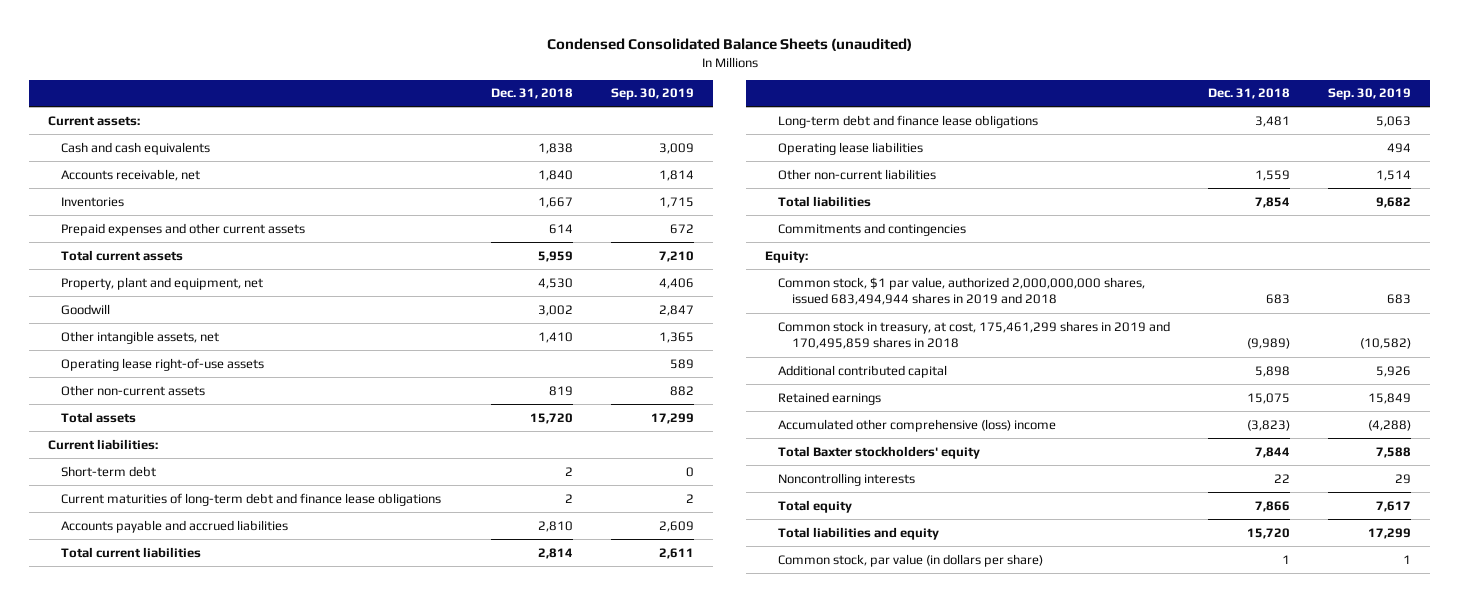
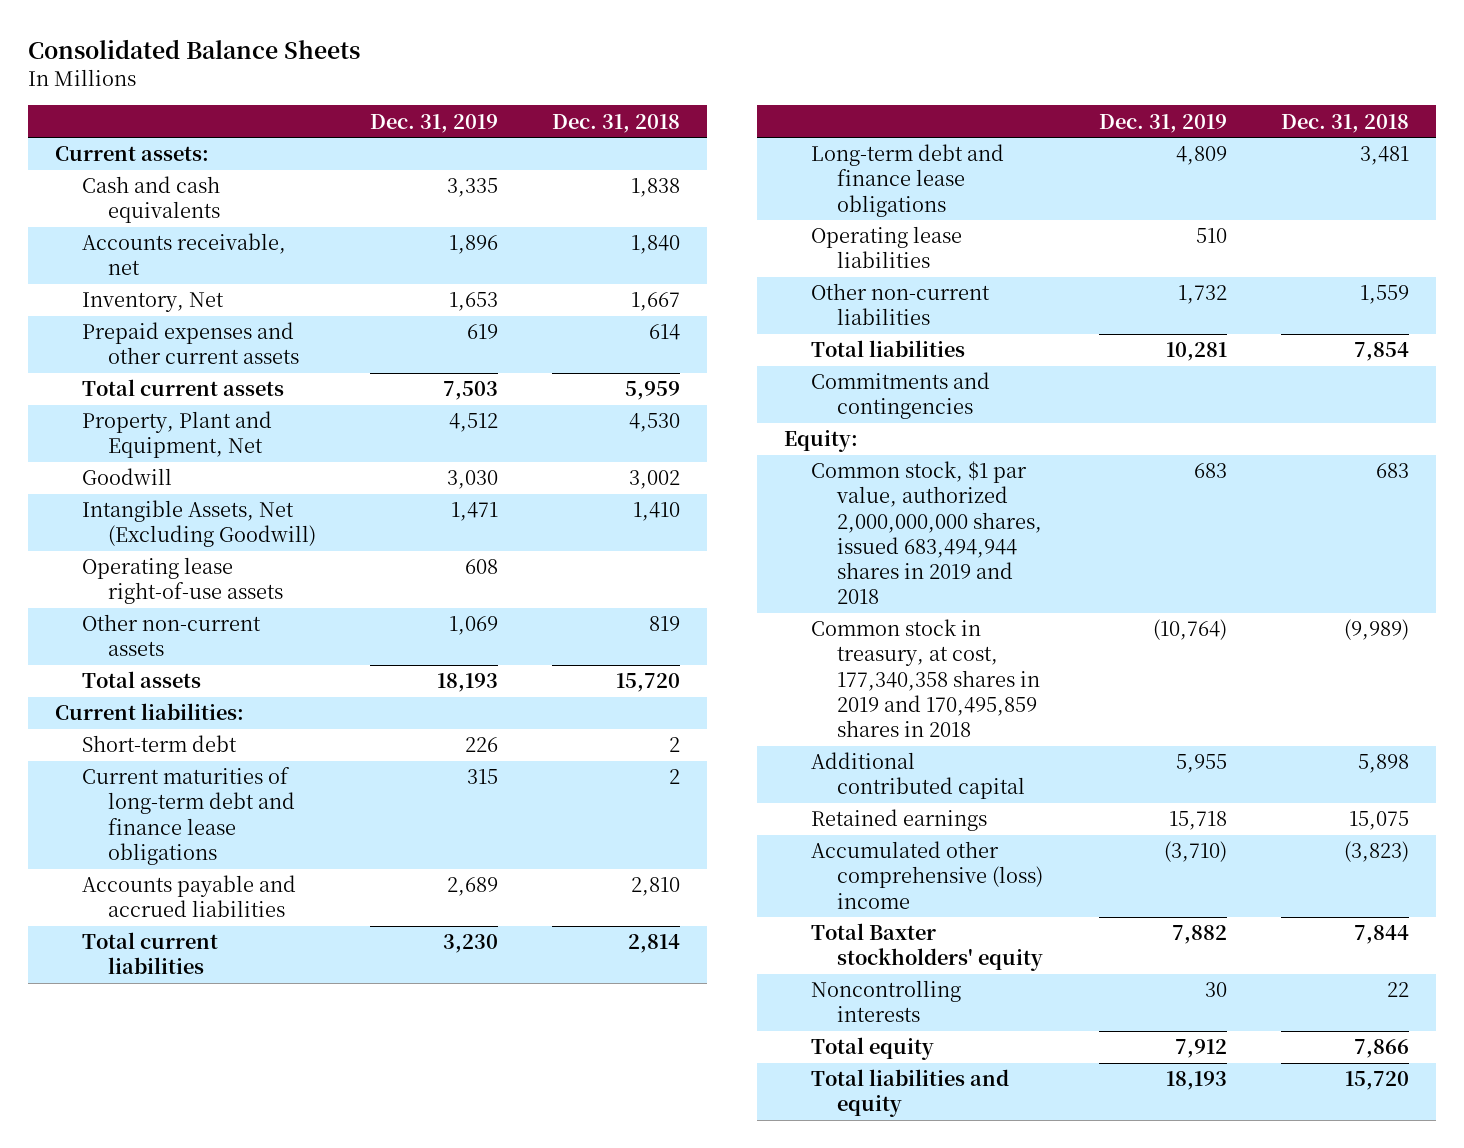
[546,38,912,52] Condensed Consolidated Balance Sheets (unaudited) -> [28,38,361,59] Consolidated Balance Sheets
[611,88,695,101] Sep. 30, 2019 -> none
none -> [370,113,499,133] Dec. 31, 2019
[61,196,125,207] Inventories -> [81,292,224,313] Inventory, Net
[61,276,264,290] Property, plant and equipment, net -> [81,411,272,459] Property, Plant and Equipment, Net
[61,330,220,344] Other intangible assets, net -> [81,500,317,548] Intangible Assets, Net (Excluding Goodwill)
[778,320,1171,350] Common stock in treasury, at cost, 175,461,299 shares in 2019 and 170,495,859 shares in 2018 -> [810,619,1041,738] Common stock in treasury, at cost, 177,340,358 shares in 2019 and 170,495,859 shares in 2018
[778,553,1044,567] Common stock, par value (in dollars per share) -> none

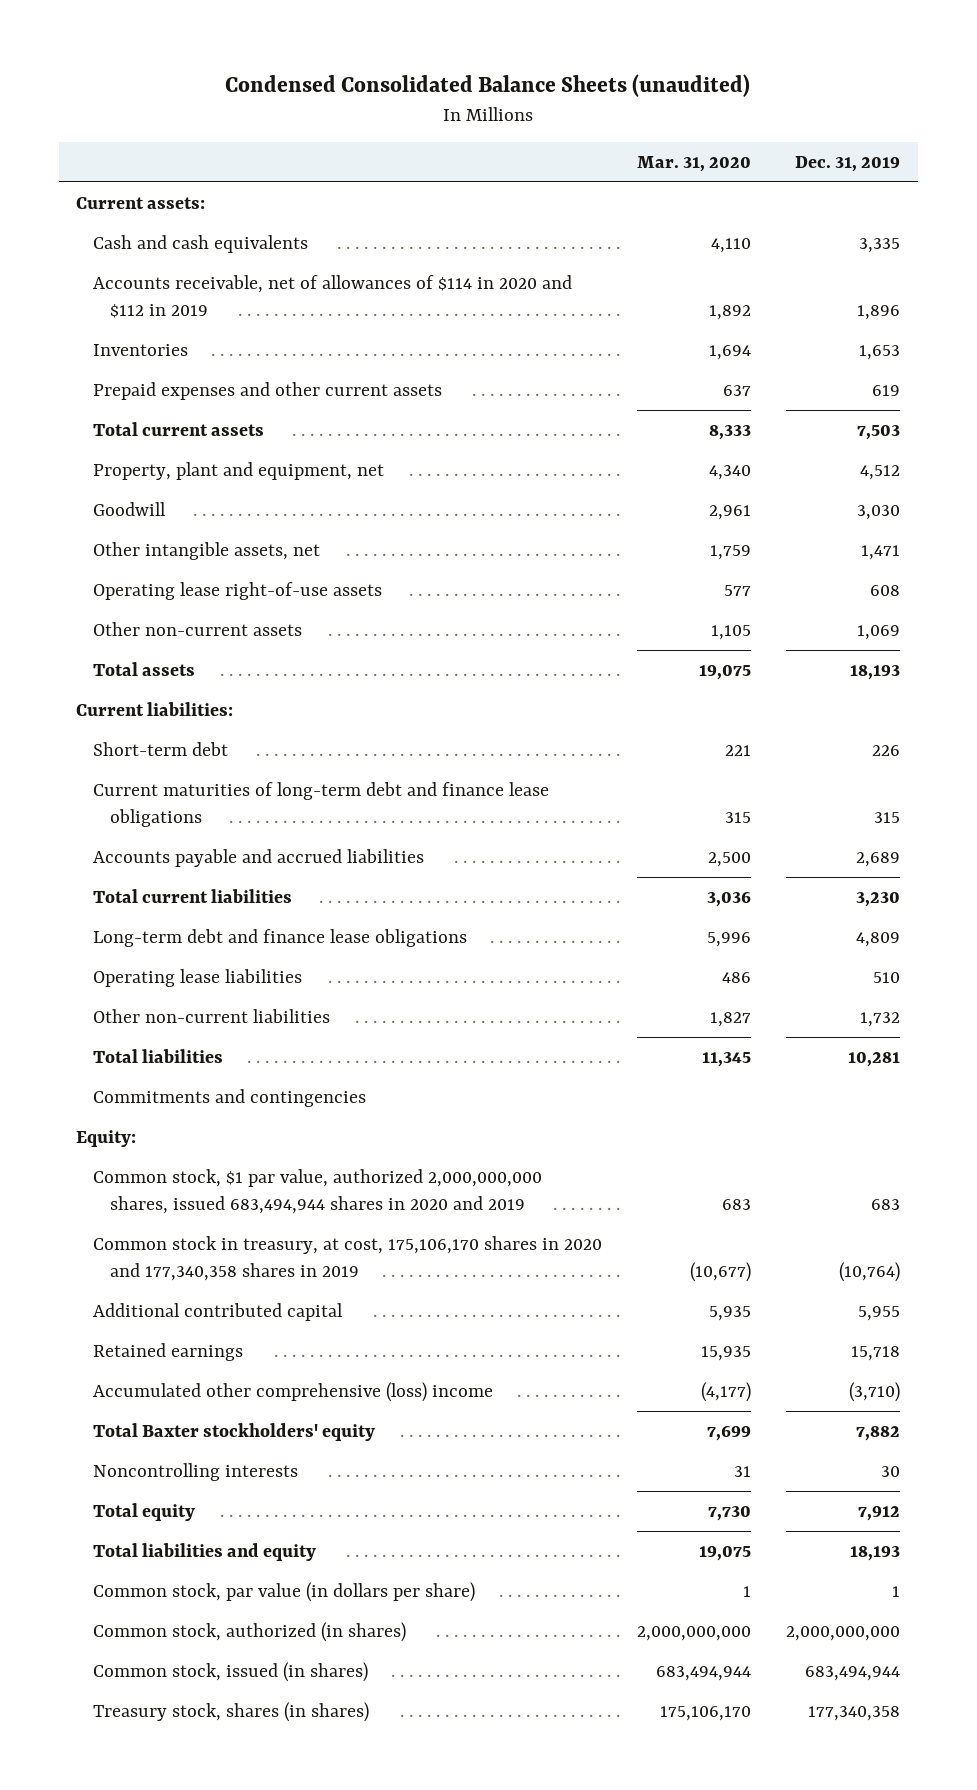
[28,38,361,59] Consolidated Balance Sheets -> [225,74,751,98] Condensed Consolidated Balance Sheets (unaudited)
[552,113,681,133] Dec. 31, 2018 -> none
none -> [637,155,752,172] Mar. 31, 2020
[81,233,286,276] Accounts receivable, net -> [93,274,573,319] Accounts receivable, net of allowances of $114 in 2020 and $112 in 2019
[81,292,224,313] Inventory, Net -> [93,343,189,356] Inventories
[81,411,272,459] Property, Plant and Equipment, Net -> [93,461,385,480] Property, plant and equipment, net
[81,500,317,548] Intangible Assets, Net (Excluding Goodwill) -> [93,541,321,560] Other intangible assets, net
[810,461,1043,605] Common stock, $1 par value, authorized 2,000,000,000 shares, issued 683,494,944 shares in 2019 and 2018 -> [93,1168,543,1215] Common stock, $1 par value, authorized 2,000,000,000 shares, issued 683,494,944 shares in 2020 and 2019
[810,619,1041,738] Common stock in treasury, at cost, 177,340,358 shares in 2019 and 170,495,859 shares in 2018 -> [93,1235,603,1282] Common stock in treasury, at cost, 175,106,170 shares in 2020 and 177,340,358 shares in 2019
none -> [93,1581,476,1602] Common stock, par value (in dollars per share)
none -> [93,1621,407,1642] Common stock, authorized (in shares)
none -> [93,1661,369,1682] Common stock, issued (in shares)
none -> [93,1701,370,1722] Treasury stock, shares (in shares)

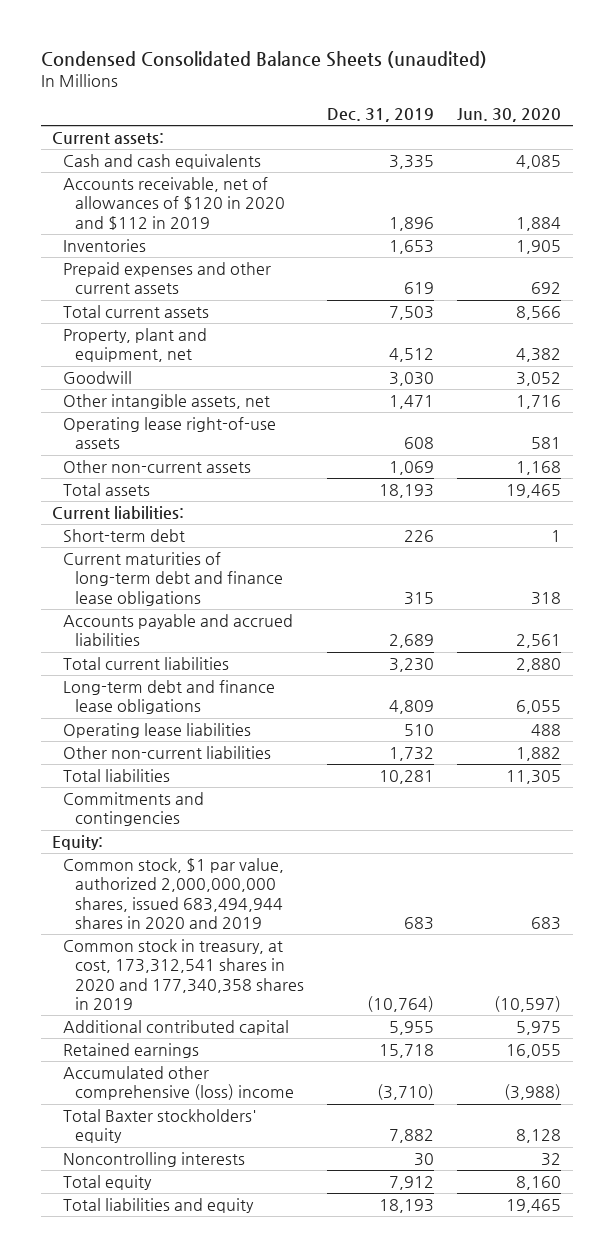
[637,155,752,172] Mar. 31, 2020 -> none
none -> [457,107,562,122] Jun. 30, 2020
[93,274,573,319] Accounts receivable, net of allowances of $114 in 2020 and $112 in 2019 -> [63,177,285,230] Accounts receivable, net of allowances of $120 in 2020 and $112 in 2019
[93,1235,603,1282] Common stock in treasury, at cost, 175,106,170 shares in 2020 and 177,340,358 shares in 2019 -> [63,939,304,1011] Common stock in treasury, at cost, 173,312,541 shares in 2020 and 177,340,358 shares in 2019
[93,1581,476,1602] Common stock, par value (in dollars per share) -> none
[93,1621,407,1642] Common stock, authorized (in shares) -> none
[93,1661,369,1682] Common stock, issued (in shares) -> none
[93,1701,370,1722] Treasury stock, shares (in shares) -> none

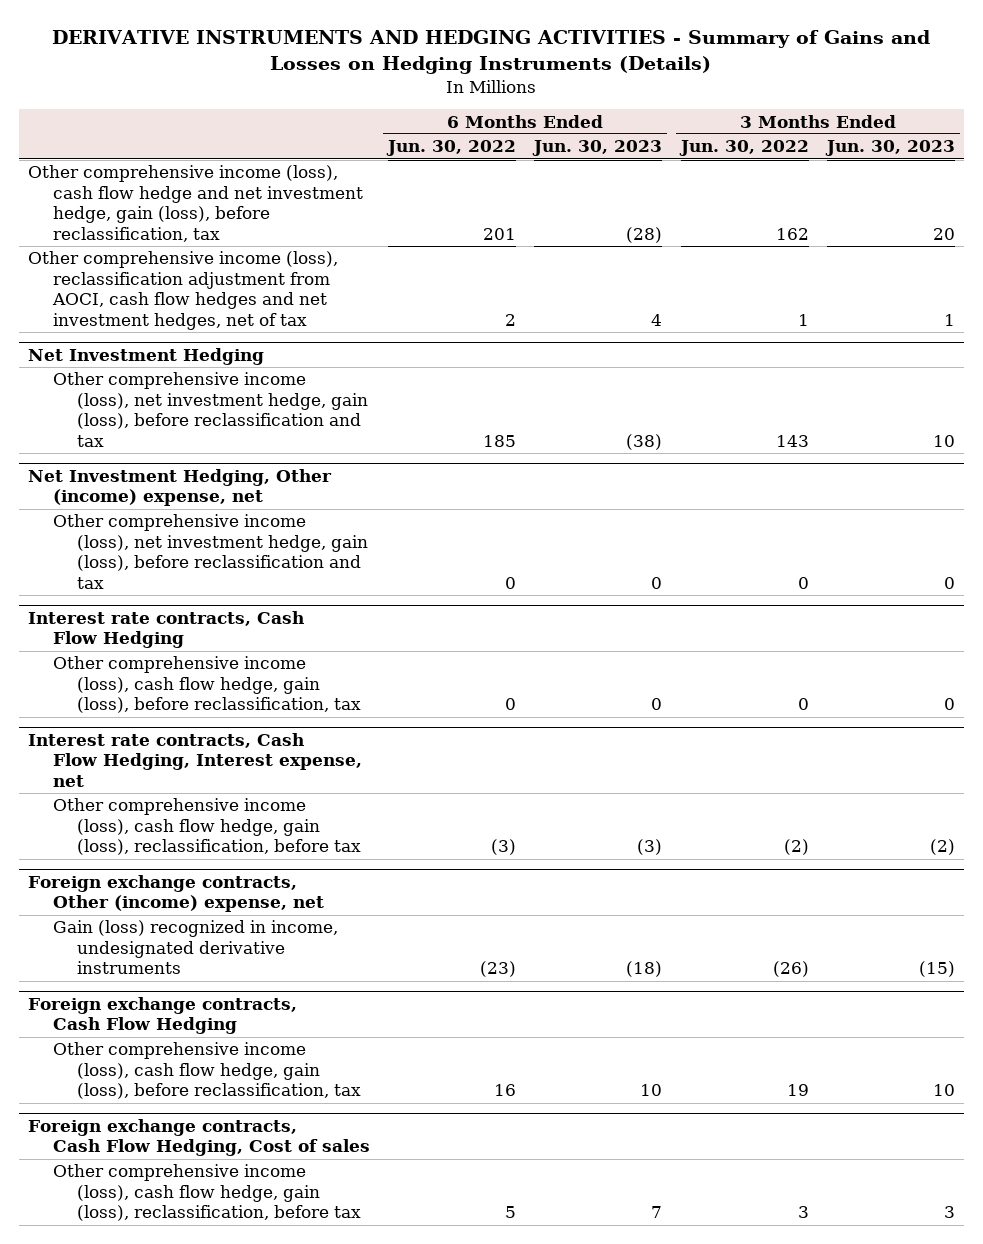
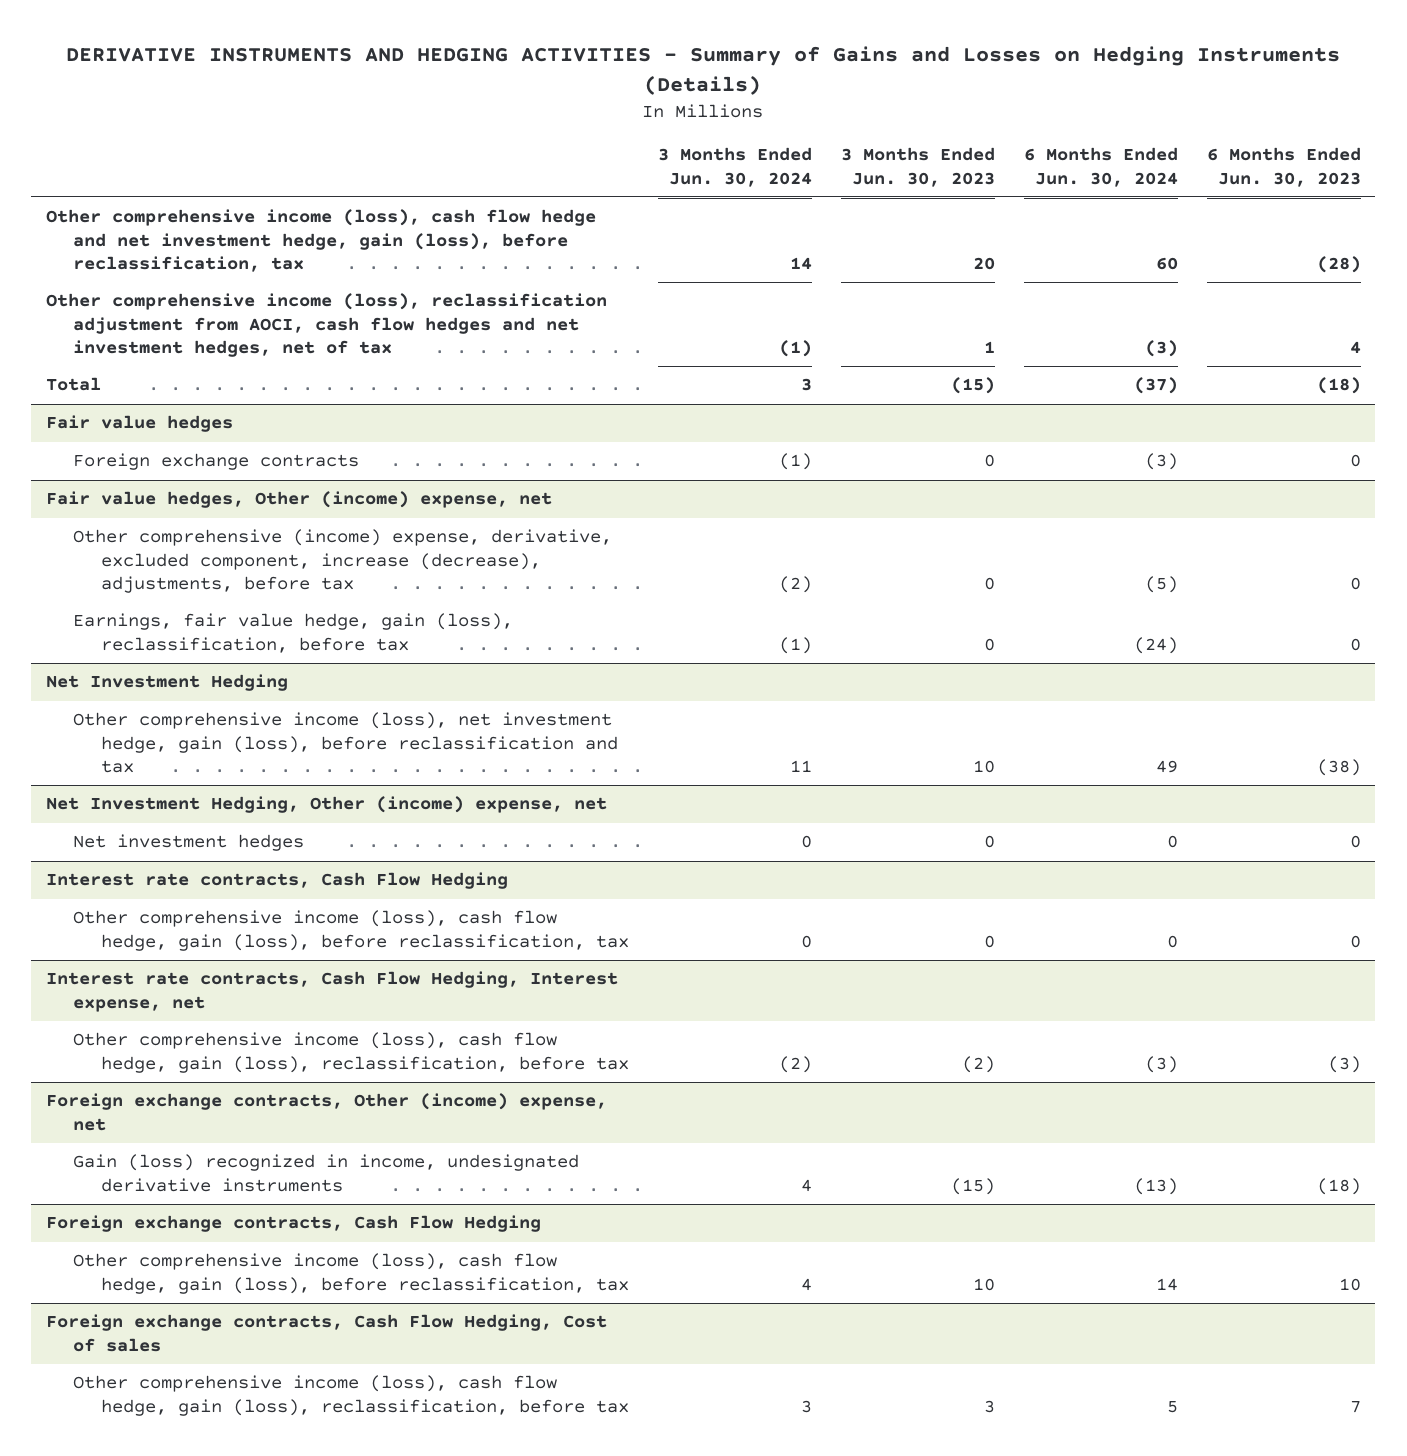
[385,140,516,157] Jun. 30, 2022 -> none
[678,140,809,157] Jun. 30, 2022 -> none
none -> [657,147,812,187] 3 Months Ended Jun. 30, 2024
none -> [1023,147,1178,187] 6 Months Ended Jun. 30, 2024
none -> [45,377,101,392] Total
none -> [45,415,233,433] Fair value hedges
none -> [73,453,360,471] Foreign exchange contracts
none -> [45,491,552,509] Fair value hedges, Other (income) expense, net
none -> [73,529,613,594] Other comprehensive (income) expense, derivative, excluded component, increase (decrease), adjustments, before tax
none -> [73,613,514,653] Earnings, fair value hedge, gain (loss), reclassification, before tax
[52,514,369,589] Other comprehensive income (loss), net investment hedge, gain (loss), before reclassification and tax -> none
none -> [73,834,305,852] Net investment hedges

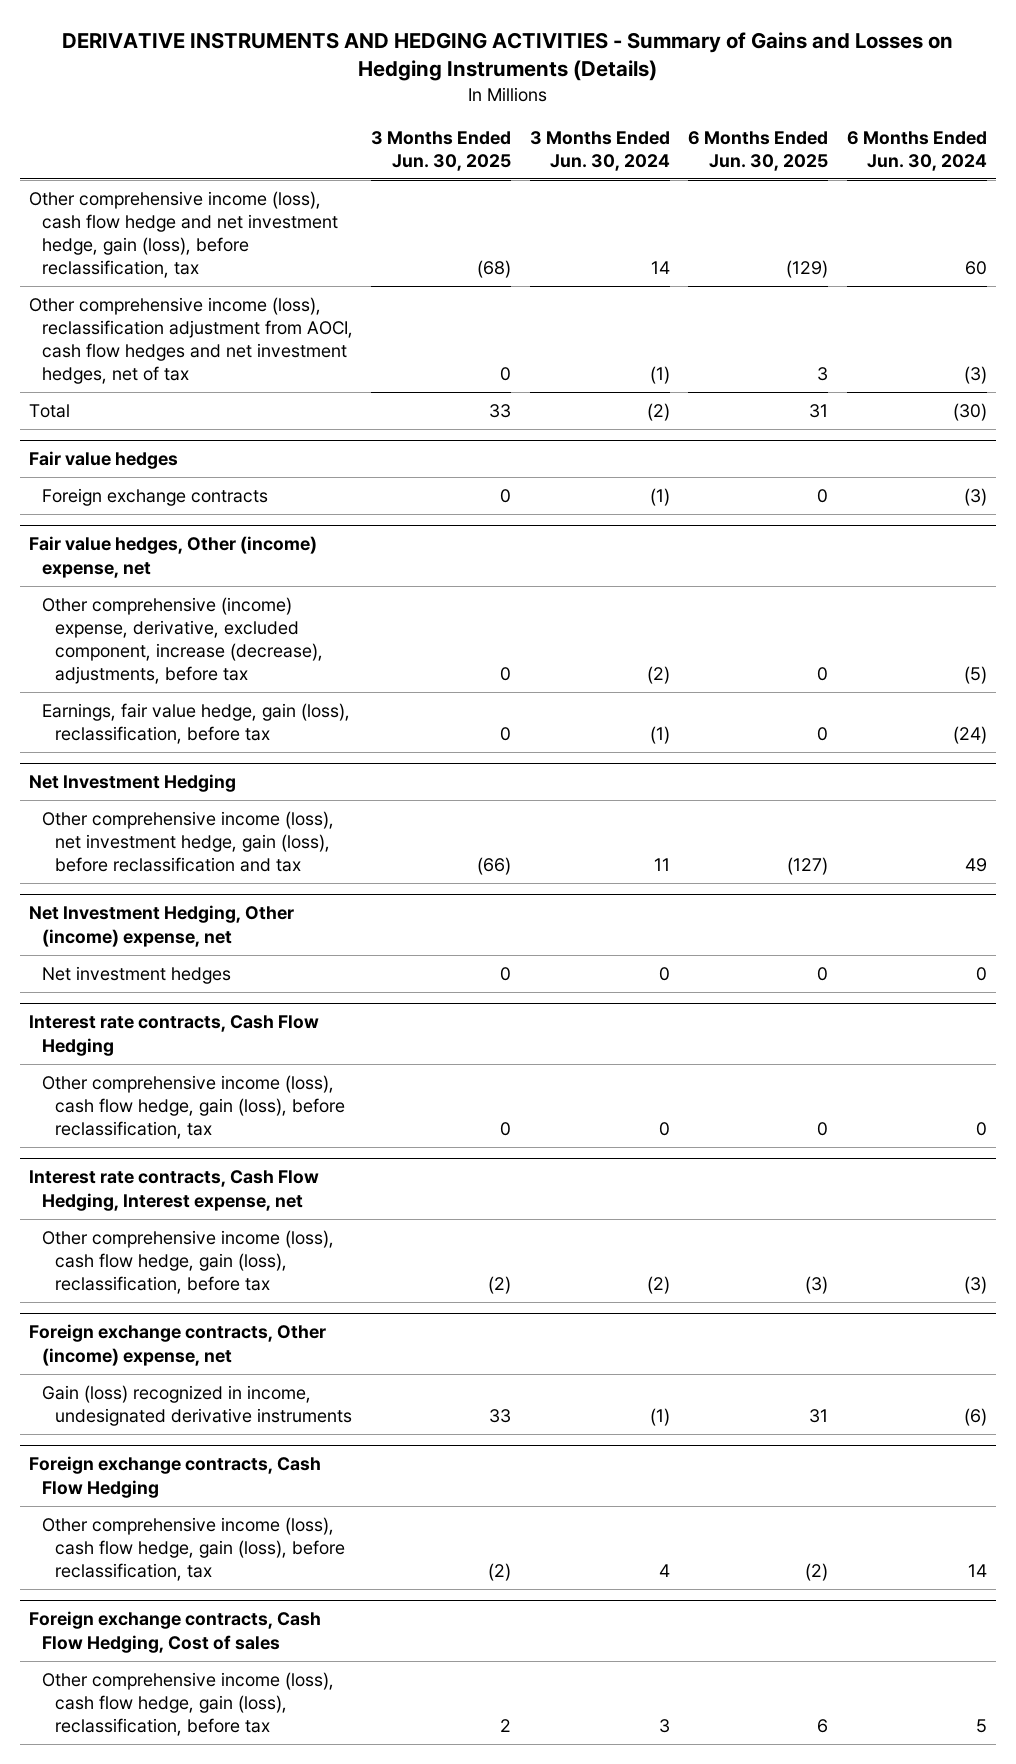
[840,147,995,187] 3 Months Ended Jun. 30, 2023 -> none
[1206,147,1361,187] 6 Months Ended Jun. 30, 2023 -> none
none -> [371,130,512,171] 3 Months Ended Jun. 30, 2025
none -> [688,130,829,171] 6 Months Ended Jun. 30, 2025
[800,378,812,392] 3 -> [646,402,670,421] (2)
[1133,377,1178,395] (37) -> [952,402,987,421] (30)
[800,1178,812,1192] 4 -> [649,1407,670,1426] (1)
[1133,1177,1178,1195] (13) -> [963,1407,987,1426] (6)

